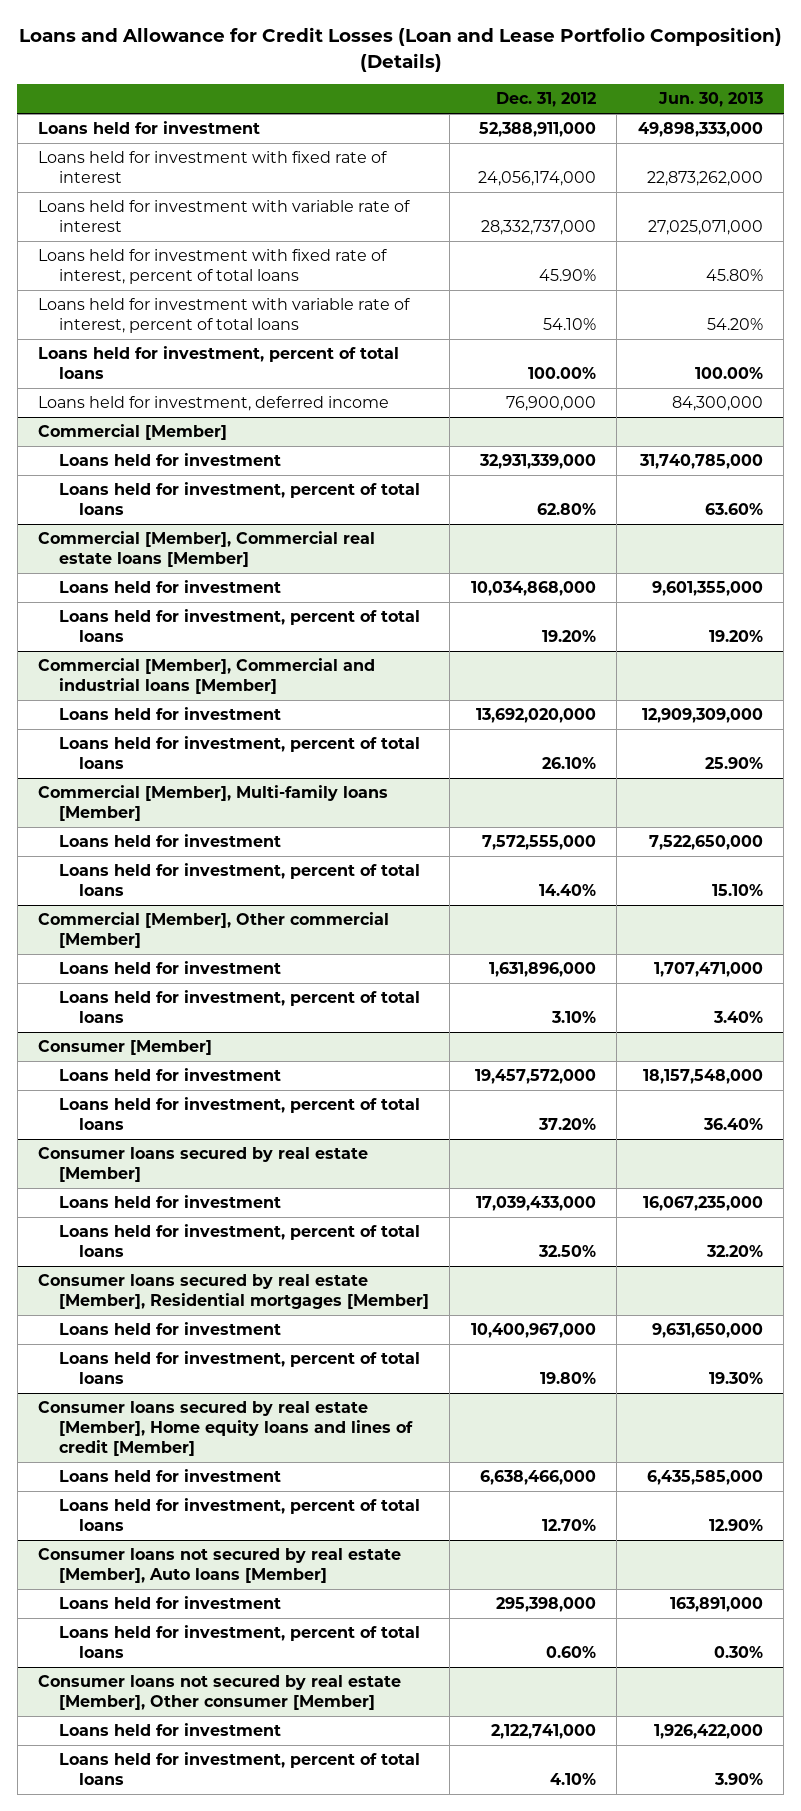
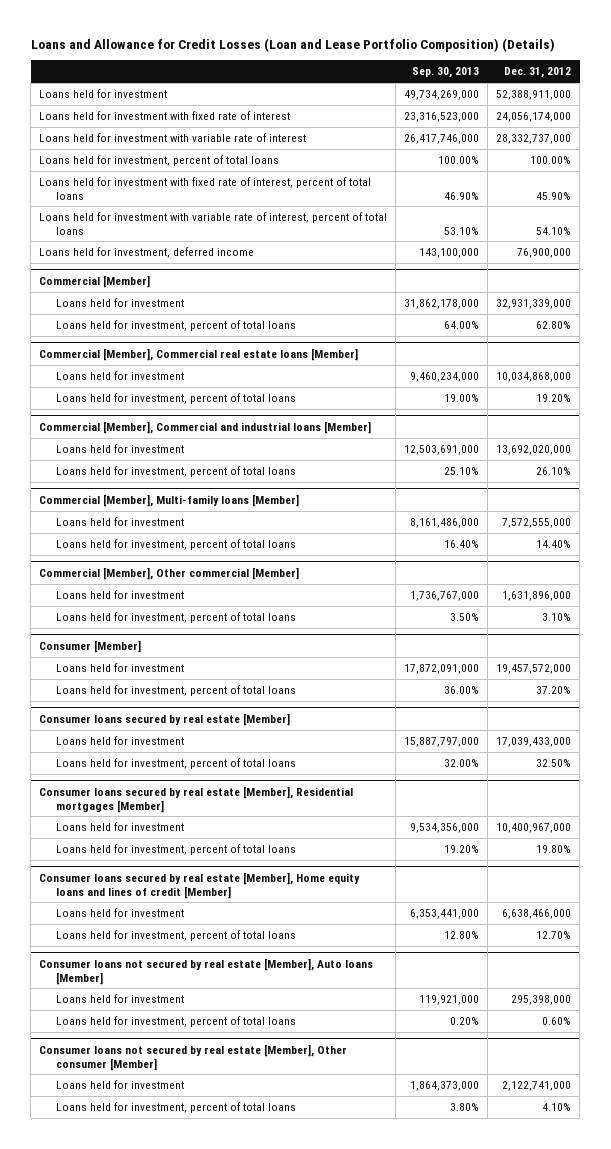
[657,92,763,108] Jun. 30, 2013 -> none
none -> [412,67,480,79] Sep. 30, 2013
[38,346,400,380] Loans held for investment, percent of total loans -> [39,154,280,166] Loans held for investment, percent of total loans

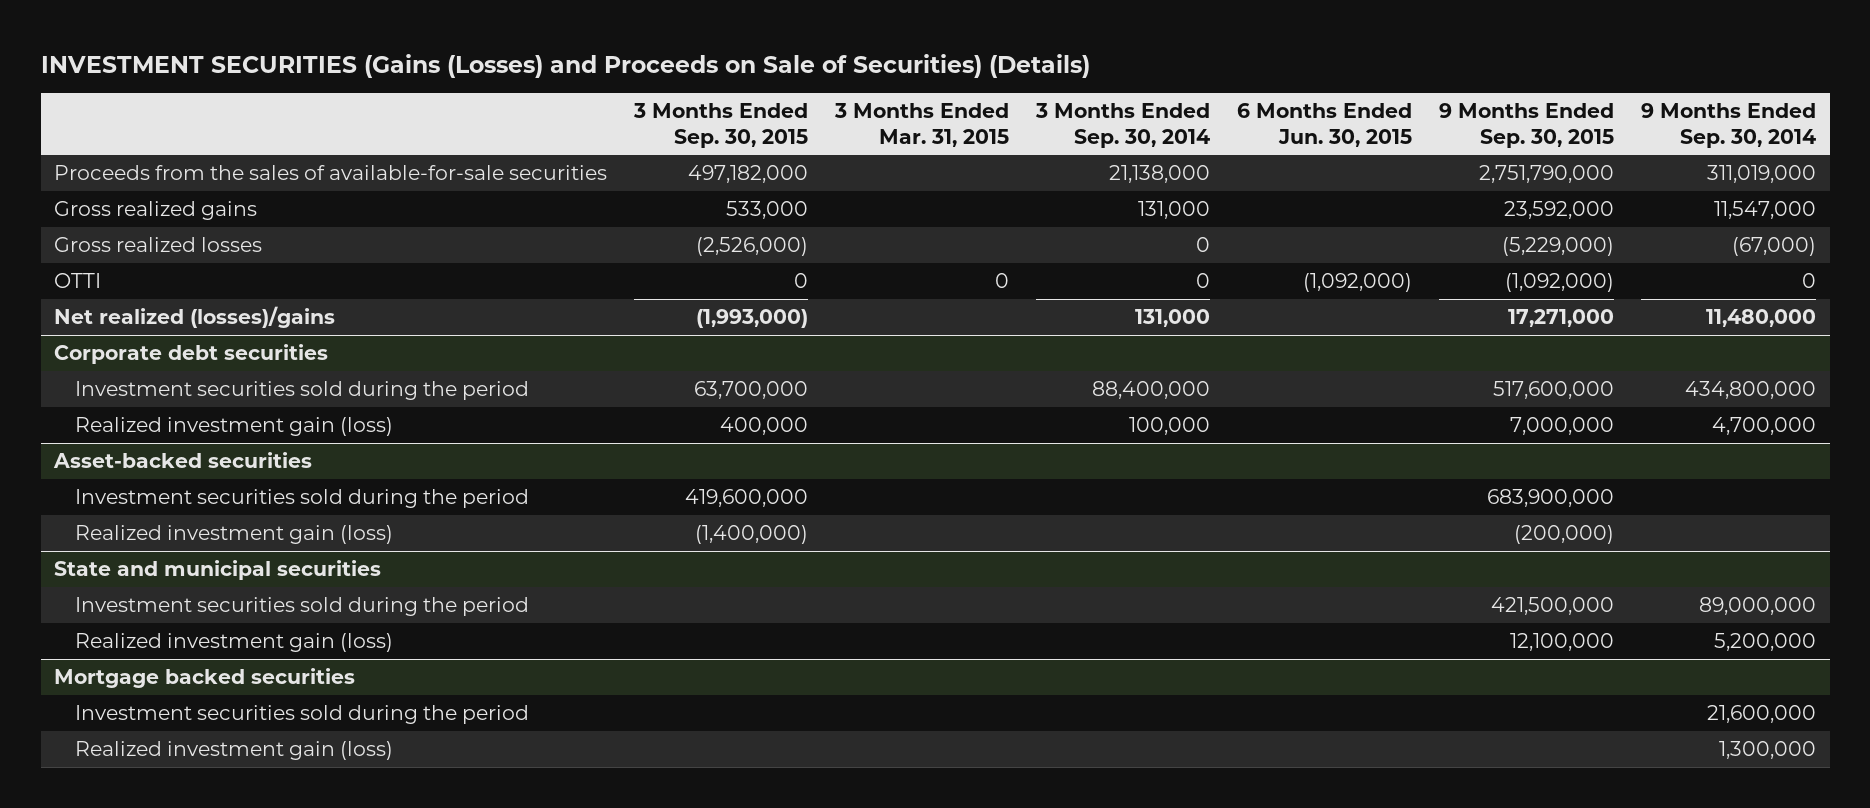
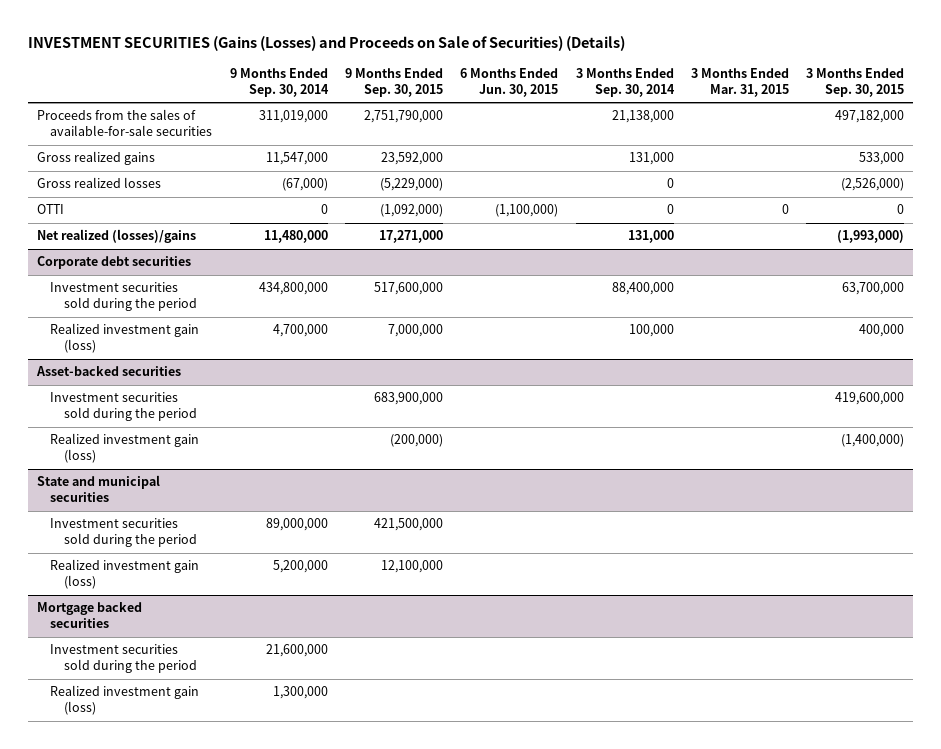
[1303,273,1413,293] (1,092,000) -> [495,204,559,218] (1,100,000)

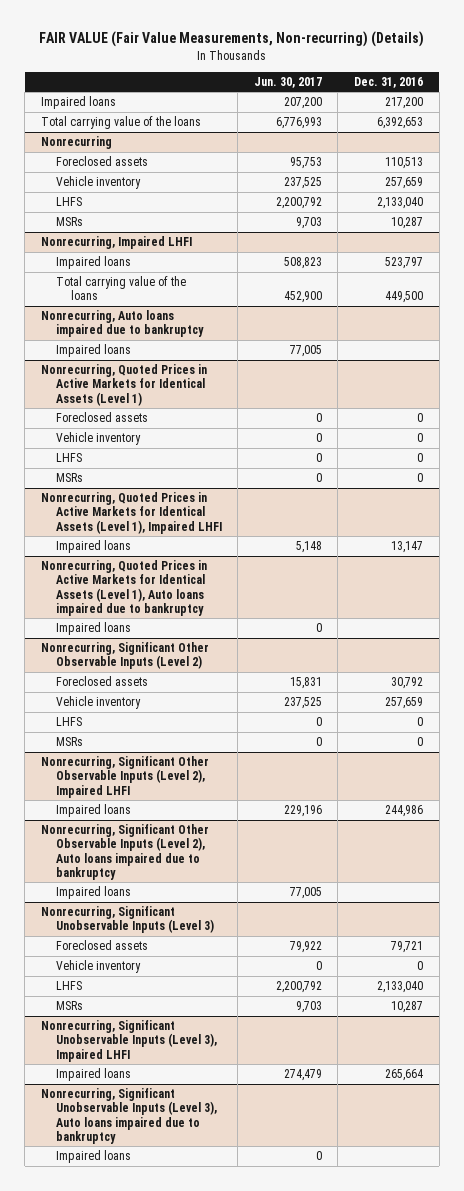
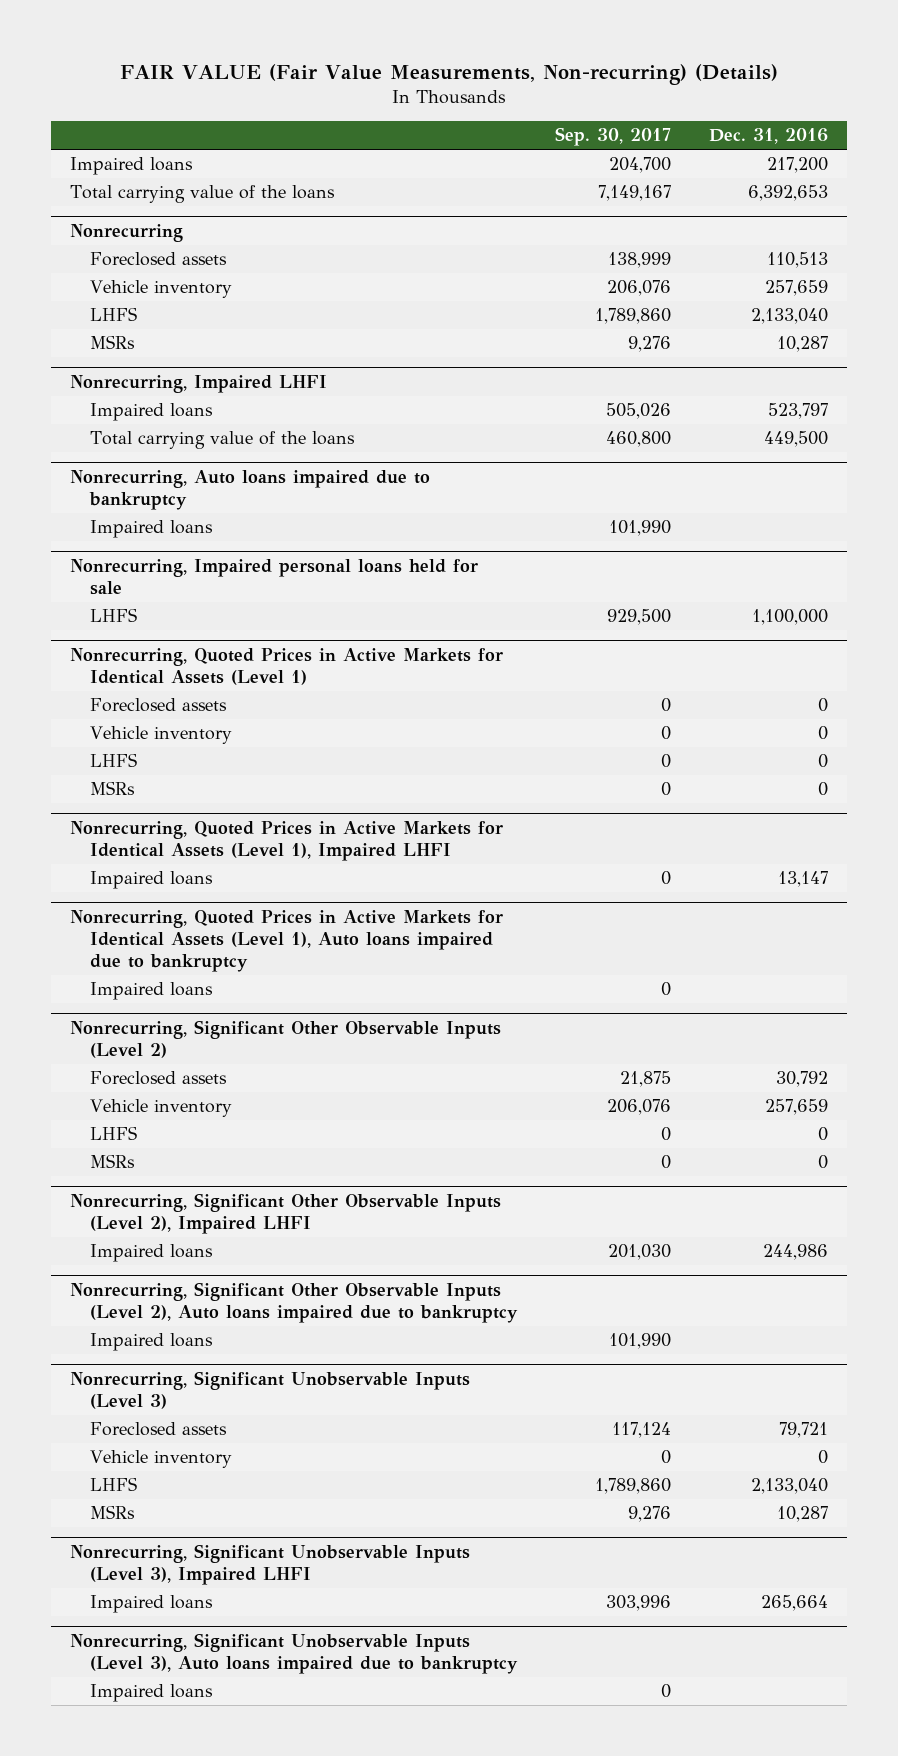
[253,76,322,88] Jun. 30, 2017 -> none
none -> [554,127,671,147] Sep. 30, 2017
none -> [70,559,479,595] Nonrecurring, Impaired personal loans held for sale
none -> [89,608,137,623] LHFS

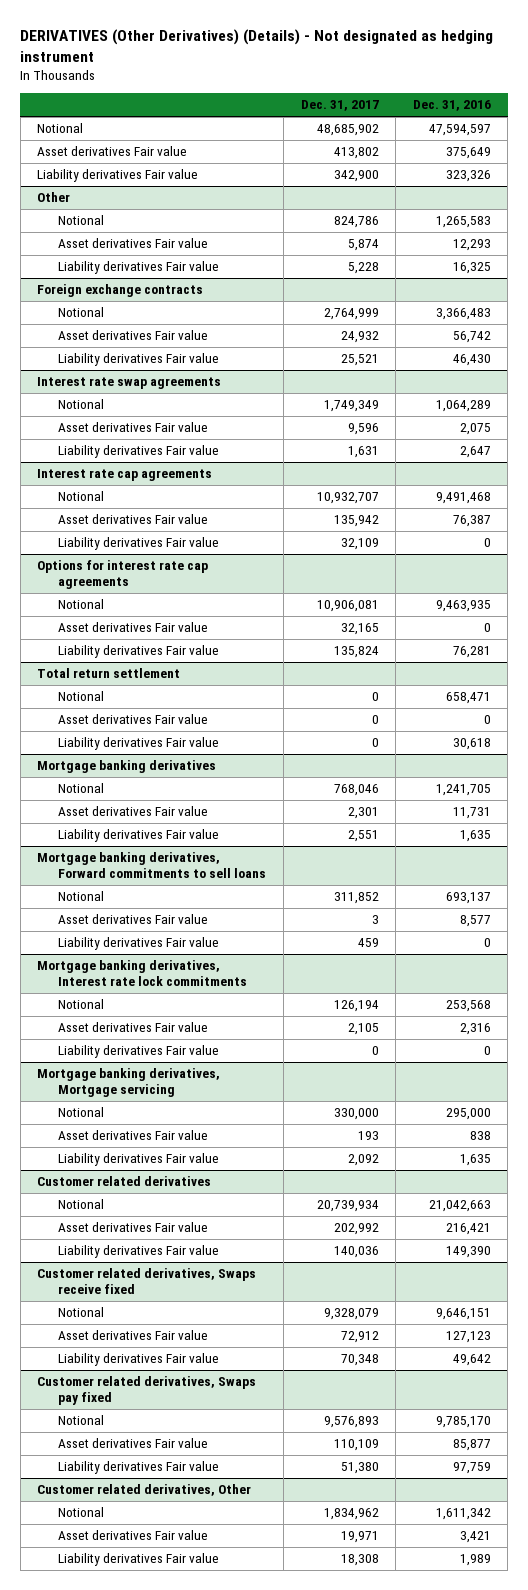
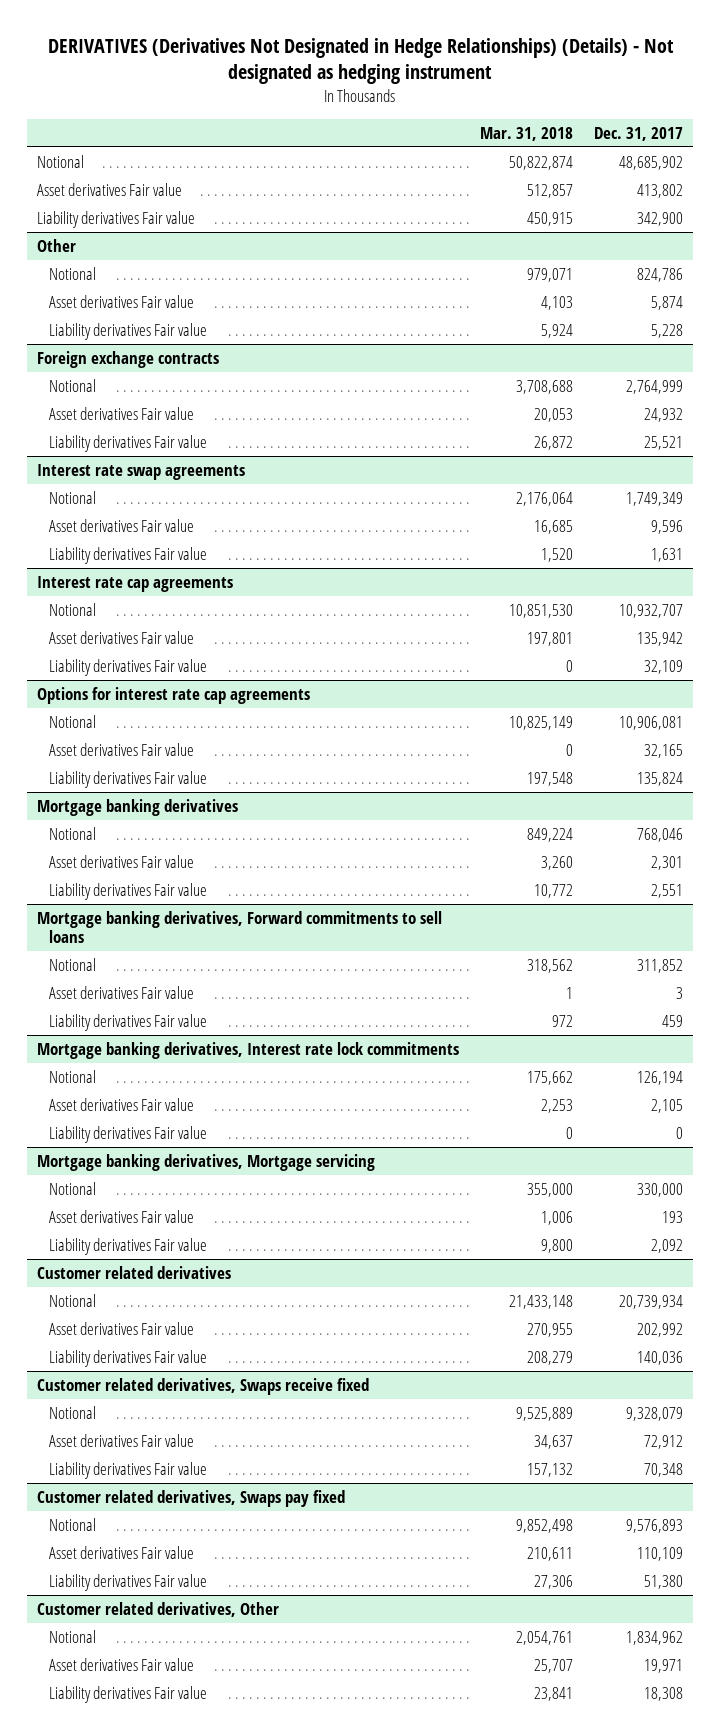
[20,28,494,62] DERIVATIVES (Other Derivatives) (Details) - Not designated as hedging instrument -> [48,38,675,85] DERIVATIVES (Derivatives Not Designated in Hedge Relationships) (Details) - Not designated as hedging instrument
[412,100,491,112] Dec. 31, 2016 -> none
none -> [480,127,574,142] Mar. 31, 2018
[37,668,181,679] Total return settlement -> none
[58,691,105,702] Notional -> none
[58,714,209,725] Asset derivatives Fair value -> none
[58,737,220,751] Liability derivatives Fair value -> none

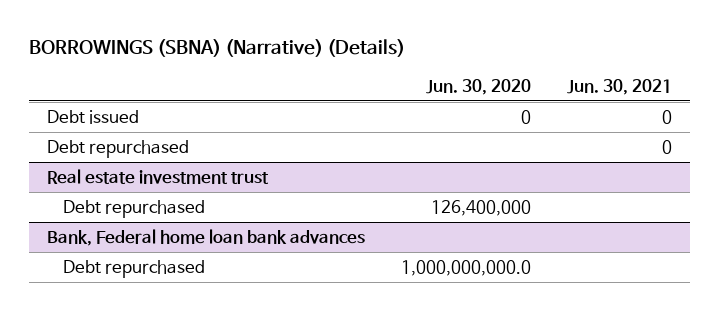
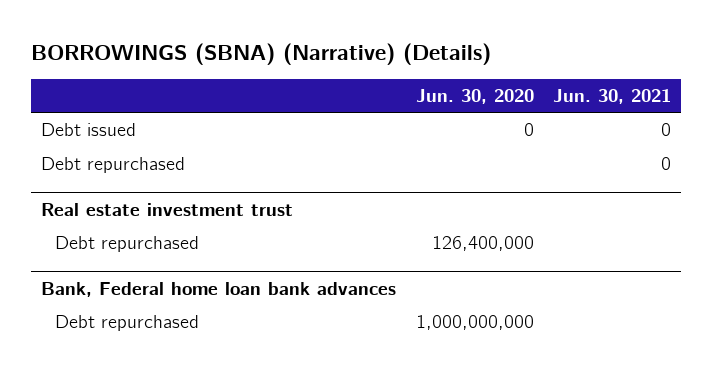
[401,260,532,277] 1,000,000,000.0 -> [415,315,534,331] 1,000,000,000

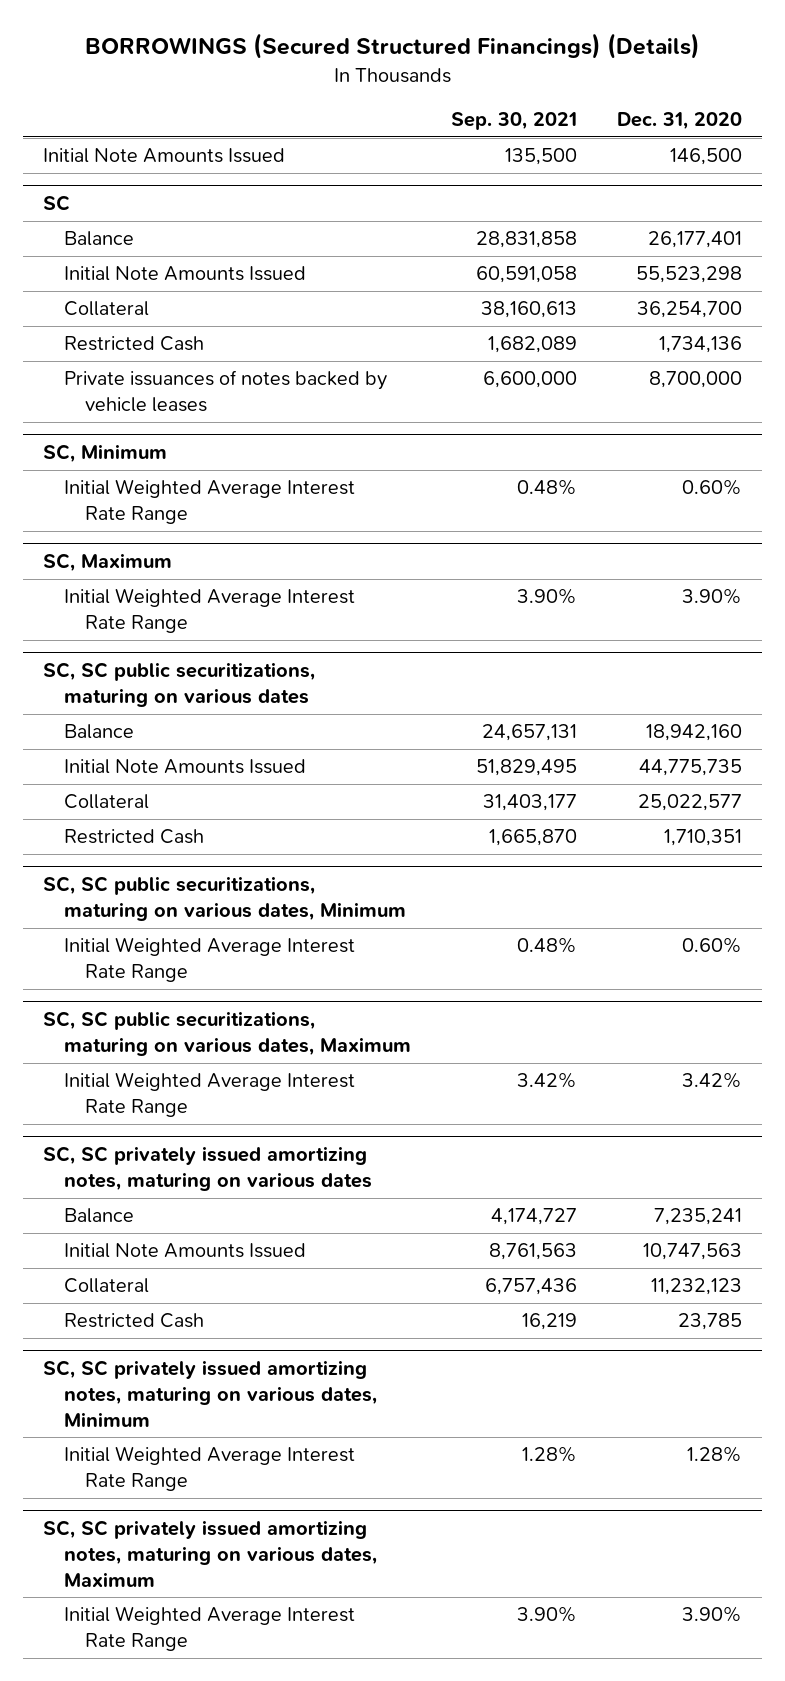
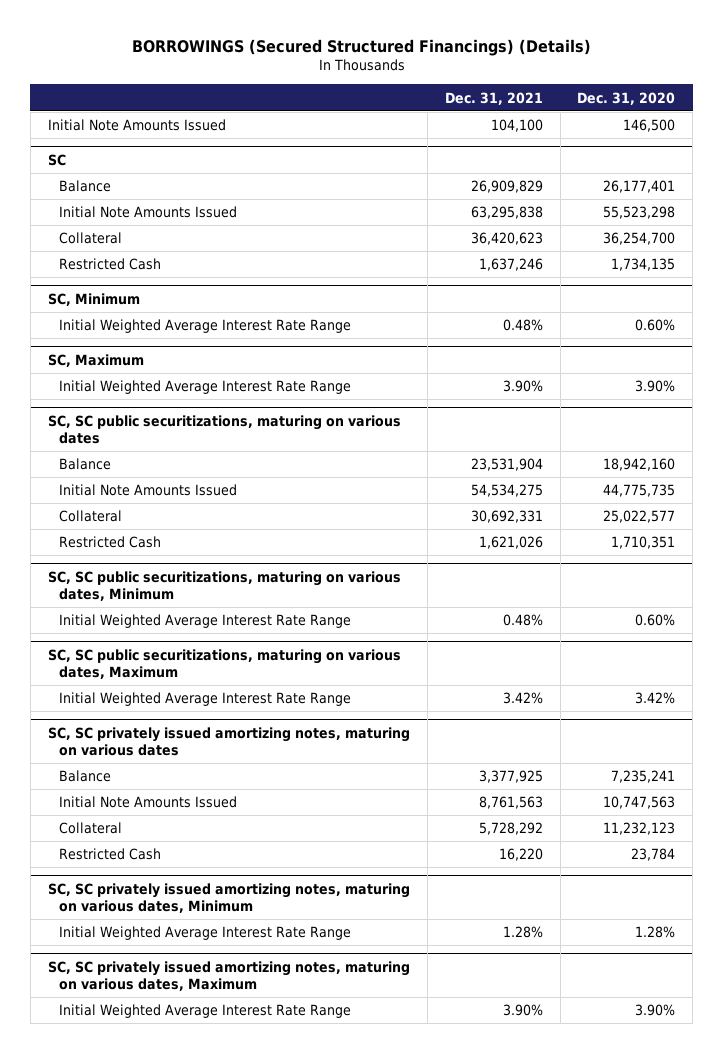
[451,112,578,131] Sep. 30, 2021 -> none
none -> [444,91,543,105] Dec. 31, 2021
[63,370,387,413] Private issuances of notes backed by vehicle leases -> none
[659,336,743,354] 1,734,136 -> [611,258,676,272] 1,734,135
[678,1313,743,1331] 23,785 -> [631,848,676,862] 23,784

